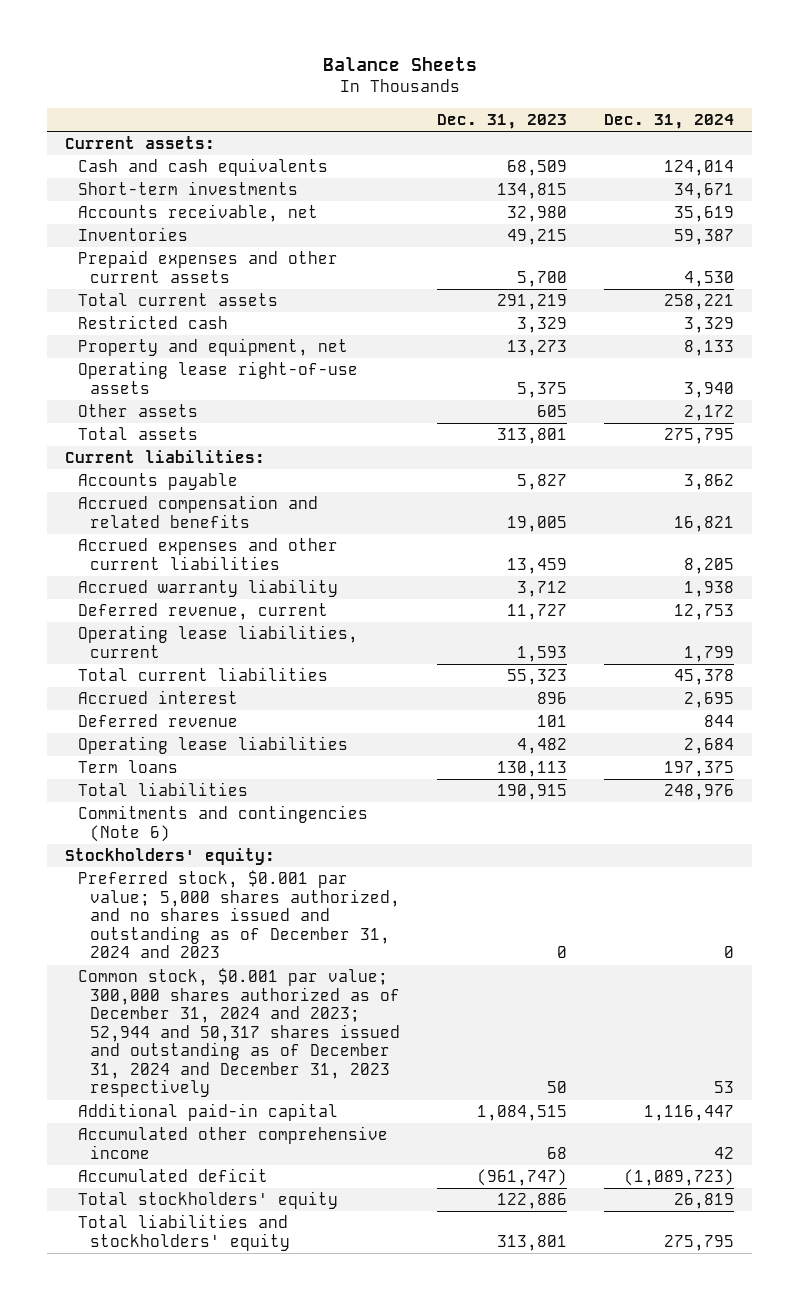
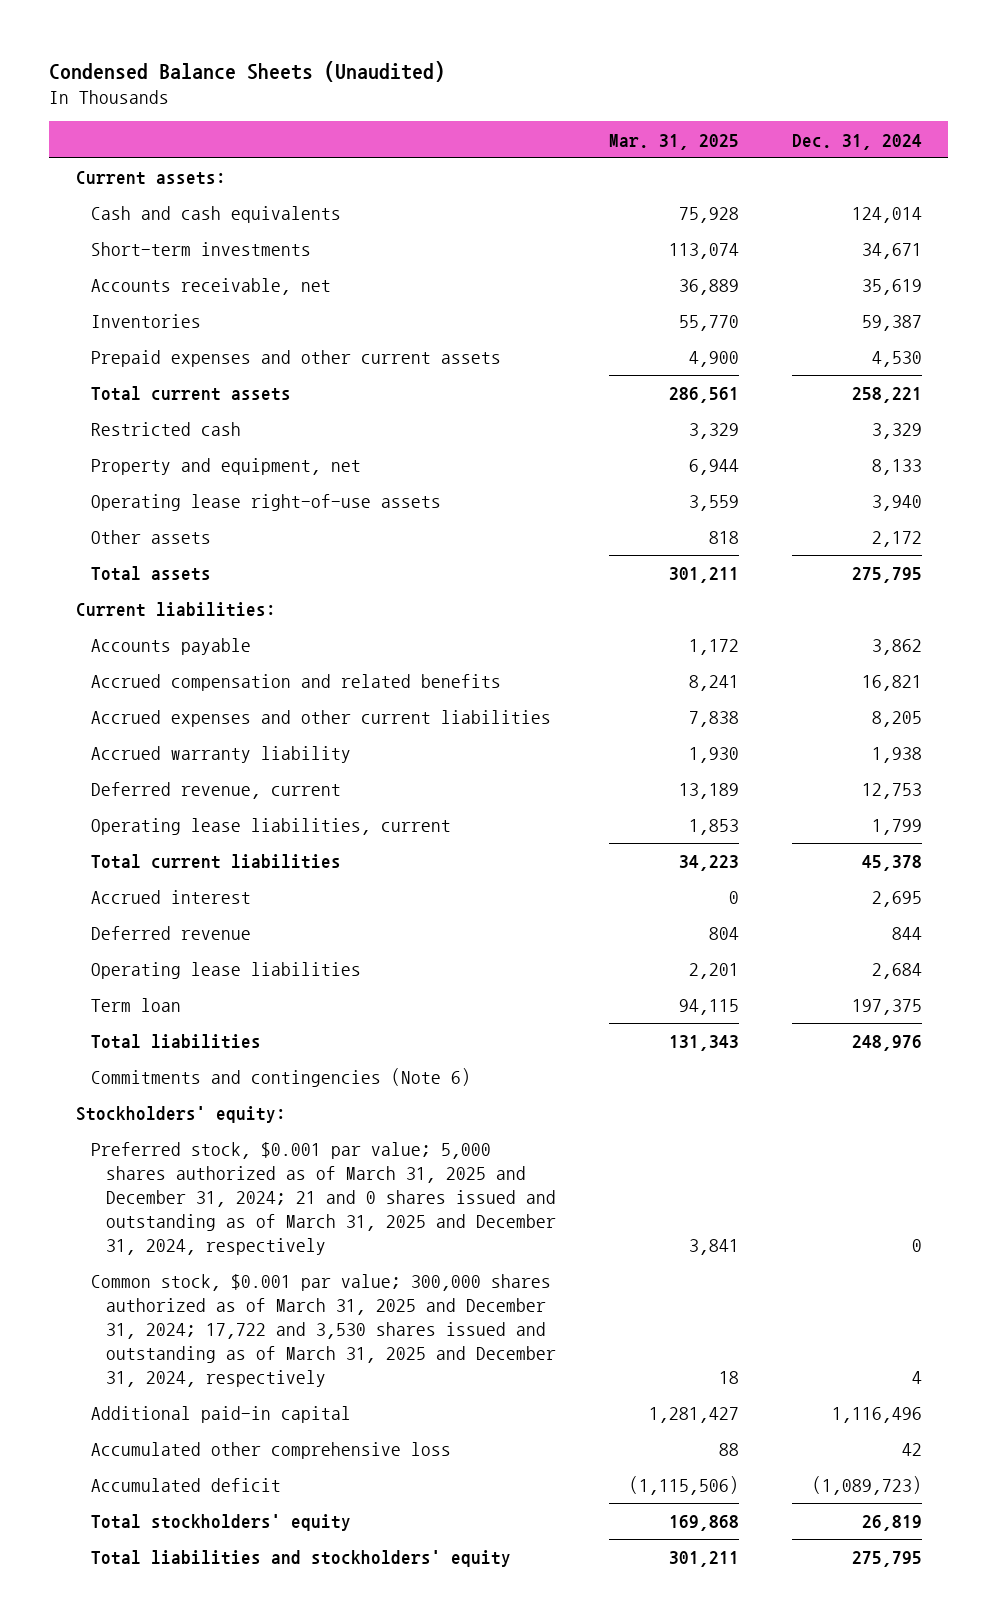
[322,57,477,72] Balance Sheets -> [48,60,445,82] Condensed Balance Sheets (Unaudited)
[436,114,567,130] Dec. 31, 2023 -> none
none -> [608,133,739,150] Mar. 31, 2025
[77,760,178,774] Term loans -> [90,998,181,1013] Term loan
[77,870,400,959] Preferred stock, $0.001 par value; 5,000 shares authorized, and no shares issued and outstanding as of December 31, 2024 and 2023 -> [90,1142,556,1255] Preferred stock, $0.001 par value; 5,000 shares authorized as of March 31, 2025 and December 31, 2024; 21 and 0 shares issued and outstanding as of March 31, 2025 and December 31, 2024, respectively
[77,968,400,1098] Common stock, $0.001 par value; 300,000 shares authorized as of December 31, 2024 and 2023; 52,944 and 50,317 shares issued and outstanding as of December 31, 2024 and December 31, 2023 respectively -> [90,1274,556,1387] Common stock, $0.001 par value; 300,000 shares authorized as of March 31, 2025 and December 31, 2024; 17,722 and 3,530 shares issued and outstanding as of March 31, 2025 and December 31, 2024, respectively
[713,1081,734,1094] 53 -> [911,1370,922,1384] 4
[643,1105,734,1122] 1,116,447 -> [831,1407,922,1424] 1,116,496
[77,1126,388,1159] Accumulated other comprehensive income -> [90,1442,451,1460] Accumulated other comprehensive loss

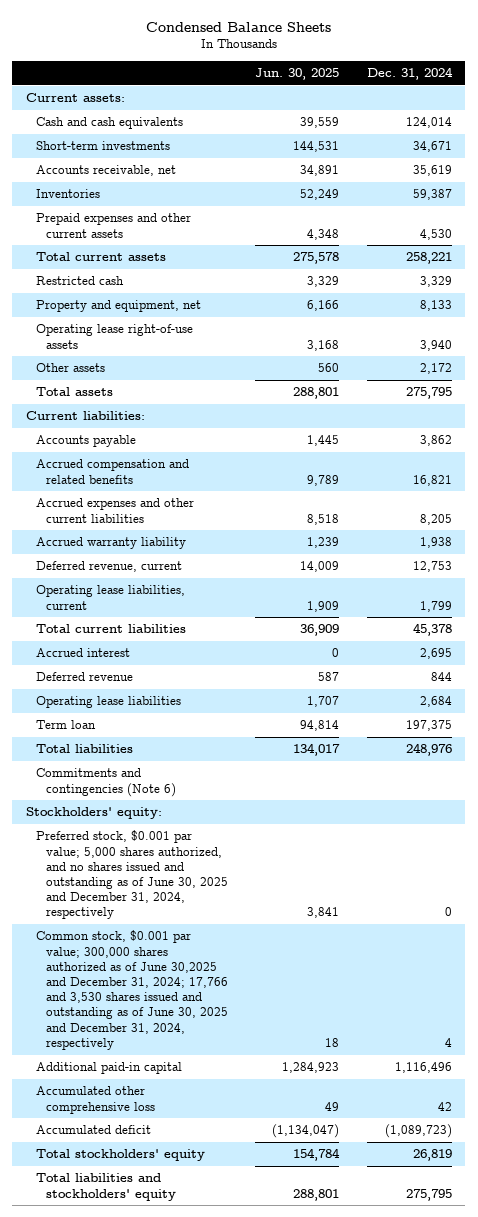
[48,60,445,82] Condensed Balance Sheets (Unaudited) -> [145,21,331,32] Condensed Balance Sheets
[608,133,739,150] Mar. 31, 2025 -> none
none -> [255,68,340,81] Jun. 30, 2025
[90,1142,556,1255] Preferred stock, $0.001 par value; 5,000 shares authorized as of March 31, 2025 and December 31, 2024; 21 and 0 shares issued and outstanding as of March 31, 2025 and December 31, 2024, respectively -> [36,830,229,920] Preferred stock, $0.001 par value; 5,000 shares authorized, and no shares issued and outstanding as of June 30, 2025 and December 31, 2024, respectively
[90,1274,556,1387] Common stock, $0.001 par value; 300,000 shares authorized as of March 31, 2025 and December 31, 2024; 17,722 and 3,530 shares issued and outstanding as of March 31, 2025 and December 31, 2024, respectively -> [36,930,229,1050] Common stock, $0.001 par value; 300,000 shares authorized as of June 30,2025 and December 31, 2024; 17,766 and 3,530 shares issued and outstanding as of June 30, 2025 and December 31, 2024, respectively

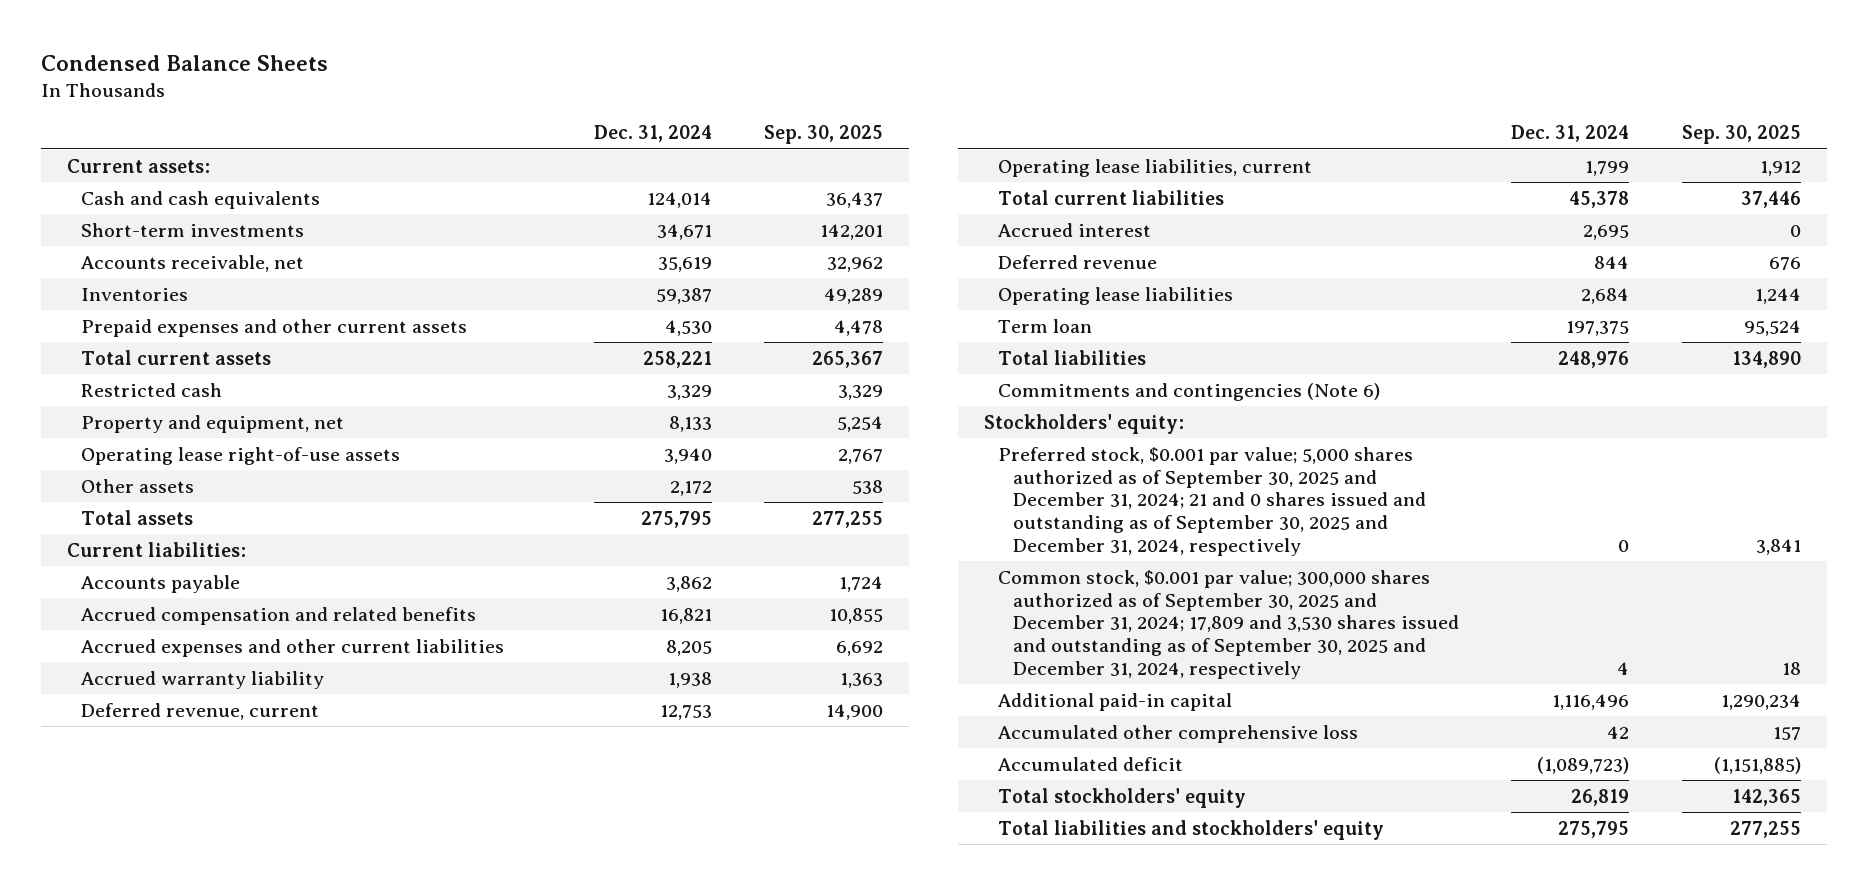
[255,68,340,81] Jun. 30, 2025 -> none
none -> [764,125,884,145] Sep. 30, 2025
[36,830,229,920] Preferred stock, $0.001 par value; 5,000 shares authorized, and no shares issued and outstanding as of June 30, 2025 and December 31, 2024, respectively -> [998,446,1426,556] Preferred stock, $0.001 par value; 5,000 shares authorized as of September 30, 2025 and December 31, 2024; 21 and 0 shares issued and outstanding as of September 30, 2025 and December 31, 2024, respectively
[36,930,229,1050] Common stock, $0.001 par value; 300,000 shares authorized as of June 30,2025 and December 31, 2024; 17,766 and 3,530 shares issued and outstanding as of June 30, 2025 and December 31, 2024, respectively -> [998,569,1459,679] Common stock, $0.001 par value; 300,000 shares authorized as of September 30, 2025 and December 31, 2024; 17,809 and 3,530 shares issued and outstanding as of September 30, 2025 and December 31, 2024, respectively

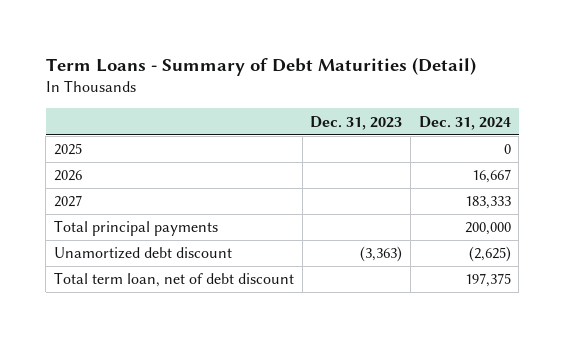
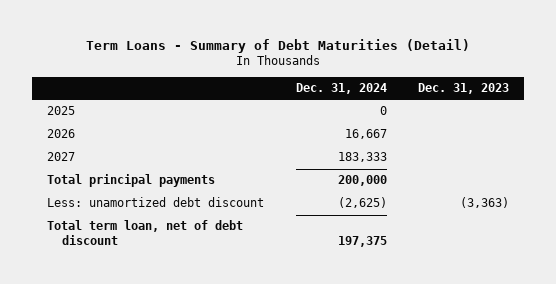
[53,247,232,260] Unamortized debt discount -> [47,197,265,208] Less: unamortized debt discount

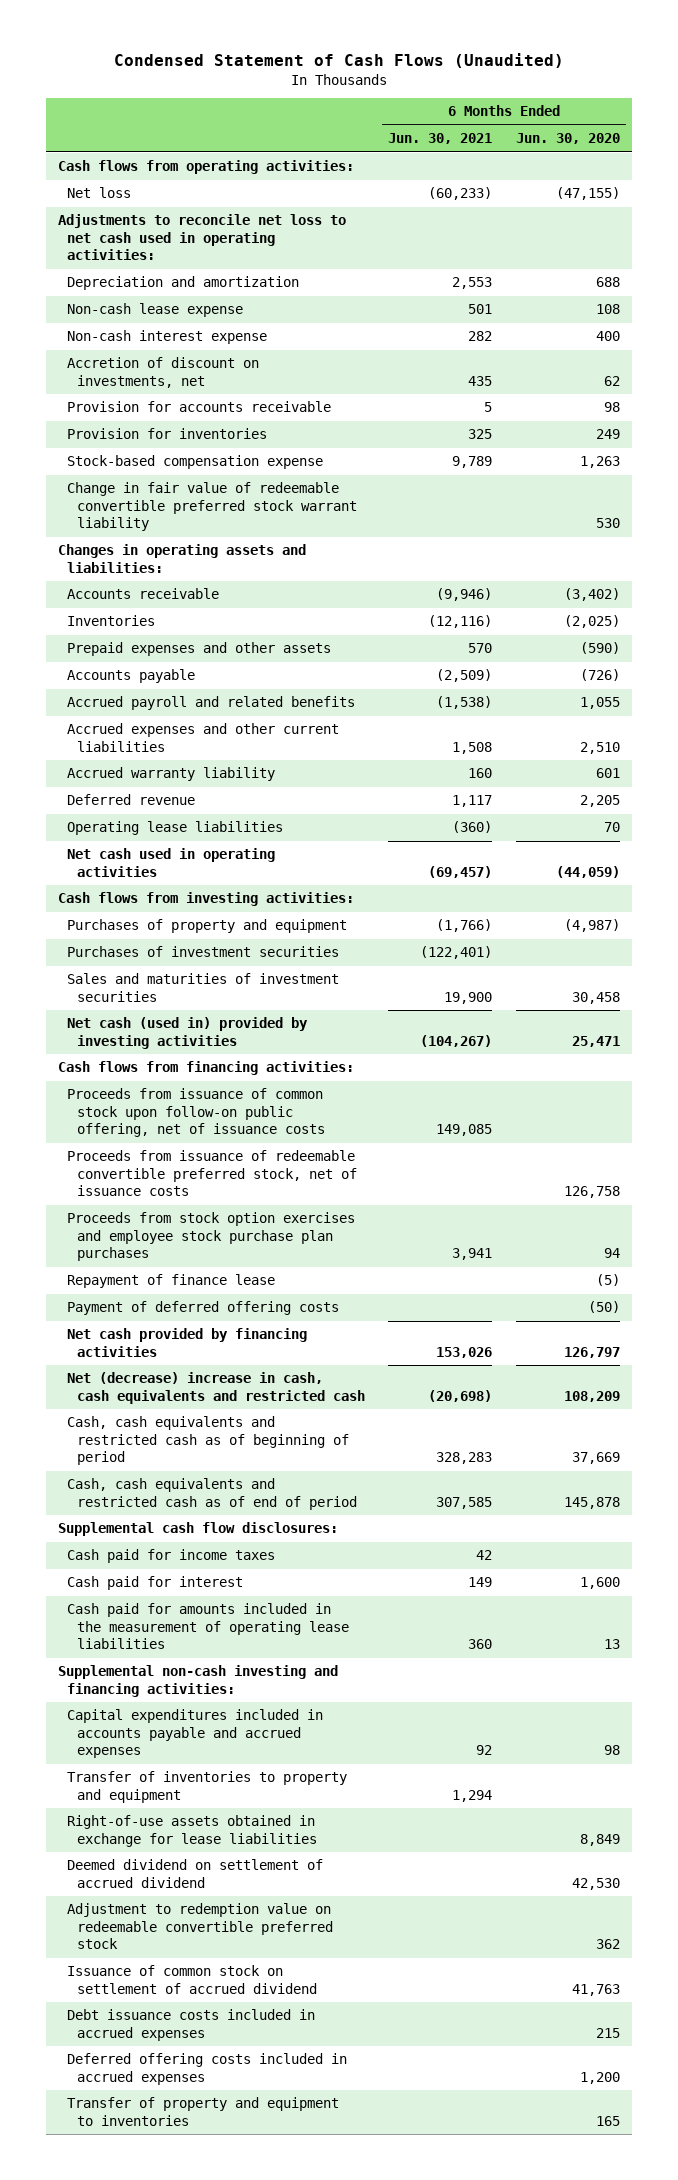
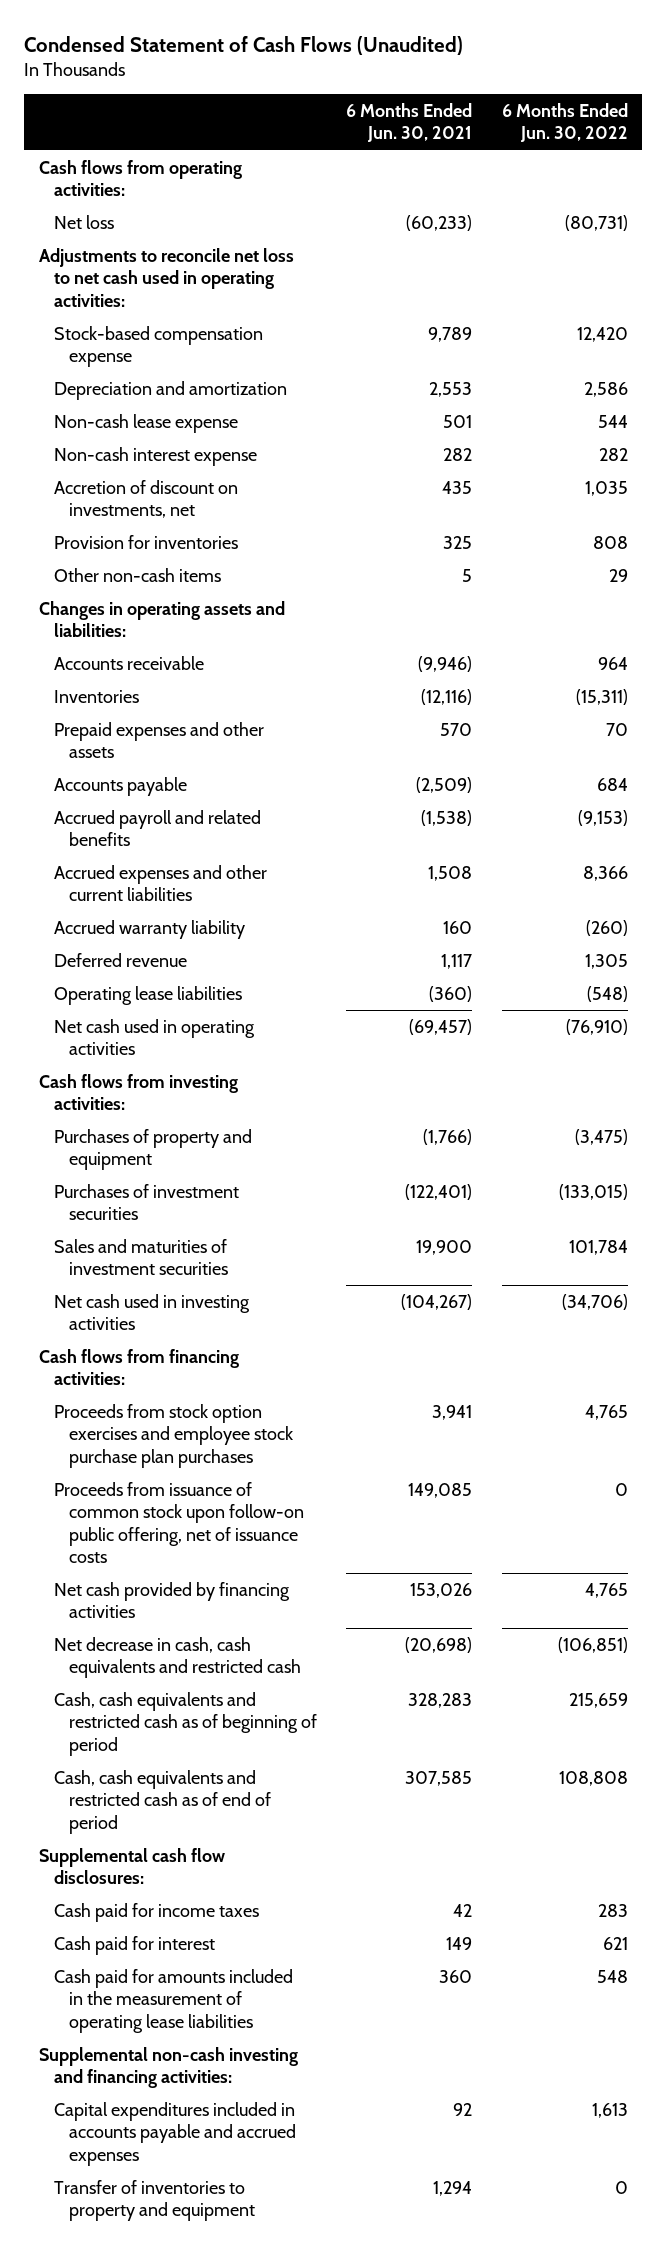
[516,133,621,145] Jun. 30, 2020 -> none
none -> [501,102,628,143] 6 Months Ended Jun. 30, 2022
[67,455,324,470] Stock-based compensation expense -> [53,325,263,368] Stock-based compensation expense
[67,401,332,413] Provision for accounts receivable -> none
[67,482,357,532] Change in fair value of redeemable convertible preferred stock warrant liability -> none
none -> [53,567,221,582] Other non-cash items
[67,1017,309,1049] Net cash (used in) provided by investing activities -> [53,1293,250,1331] Net cash used in investing activities
[67,1150,357,1197] Proceeds from issuance of redeemable convertible preferred stock, net of issuance costs -> none
[67,1274,276,1289] Repayment of finance lease -> none
[67,1301,340,1316] Payment of deferred offering costs -> none
[67,1088,325,1138] Proceeds from issuance of common stock upon follow-on public offering, net of issuance costs -> [53,1481,305,1564] Proceeds from issuance of common stock upon follow-on public offering, net of issuance costs
[67,1372,365,1404] Net (decrease) increase in cash, cash equivalents and restricted cash -> [53,1636,302,1679] Net decrease in cash, cash equivalents and restricted cash
[67,1815,317,1847] Right-of-use assets obtained in exchange for lease liabilities -> none
[67,1859,324,1888] Deemed dividend on settlement of accrued dividend -> none
[67,1903,333,1950] Adjustment to redemption value on redeemable convertible preferred stock -> none
[67,1965,317,1994] Issuance of common stock on settlement of accrued dividend -> none
[67,2009,316,2041] Debt issuance costs included in accrued expenses -> none
[67,2053,348,2085] Deferred offering costs included in accrued expenses -> none
[67,2097,340,2126] Transfer of property and equipment to inventories -> none

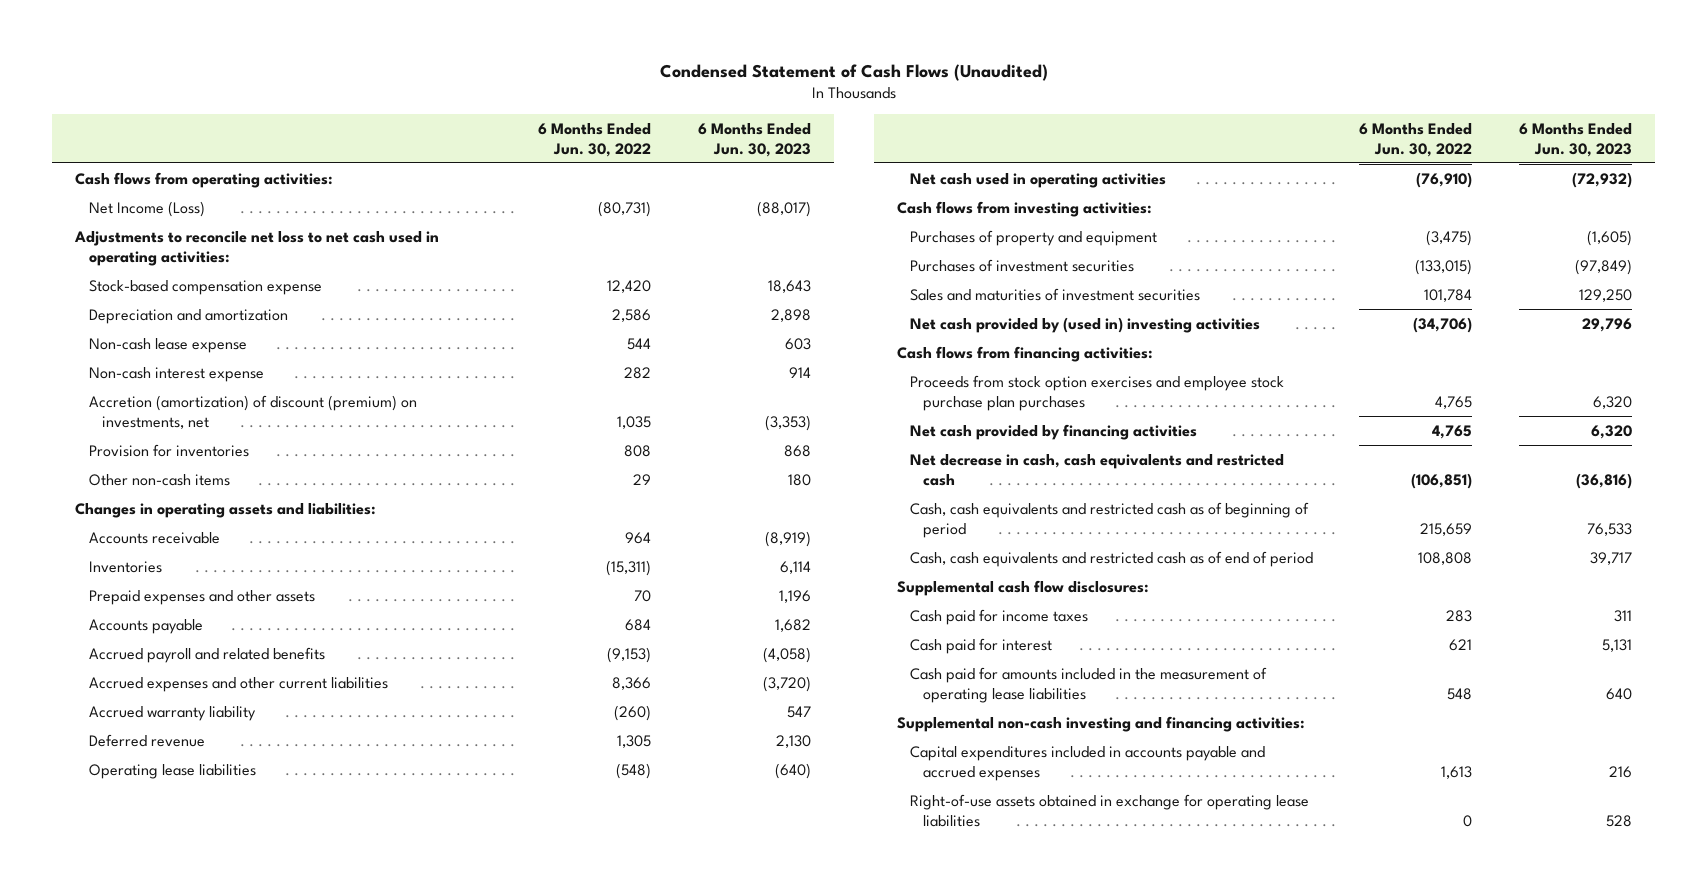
[346,102,473,143] 6 Months Ended Jun. 30, 2021 -> none
none -> [697,122,811,157] 6 Months Ended Jun. 30, 2023
[53,214,114,229] Net loss -> [88,200,205,217] Net Income (Loss)
[53,479,238,519] Accretion of discount on investments, net -> [88,394,417,429] Accretion (amortization) of discount (premium) on investments, net
[53,1293,250,1331] Net cash used in investing activities -> [909,316,1260,333] Net cash provided by (used in) investing activities
[53,1481,305,1564] Proceeds from issuance of common stock upon follow-on public offering, net of issuance costs -> none
[53,2179,256,2222] Transfer of inventories to property and equipment -> none
none -> [909,793,1309,827] Right-of-use assets obtained in exchange for operating lease liabilities

